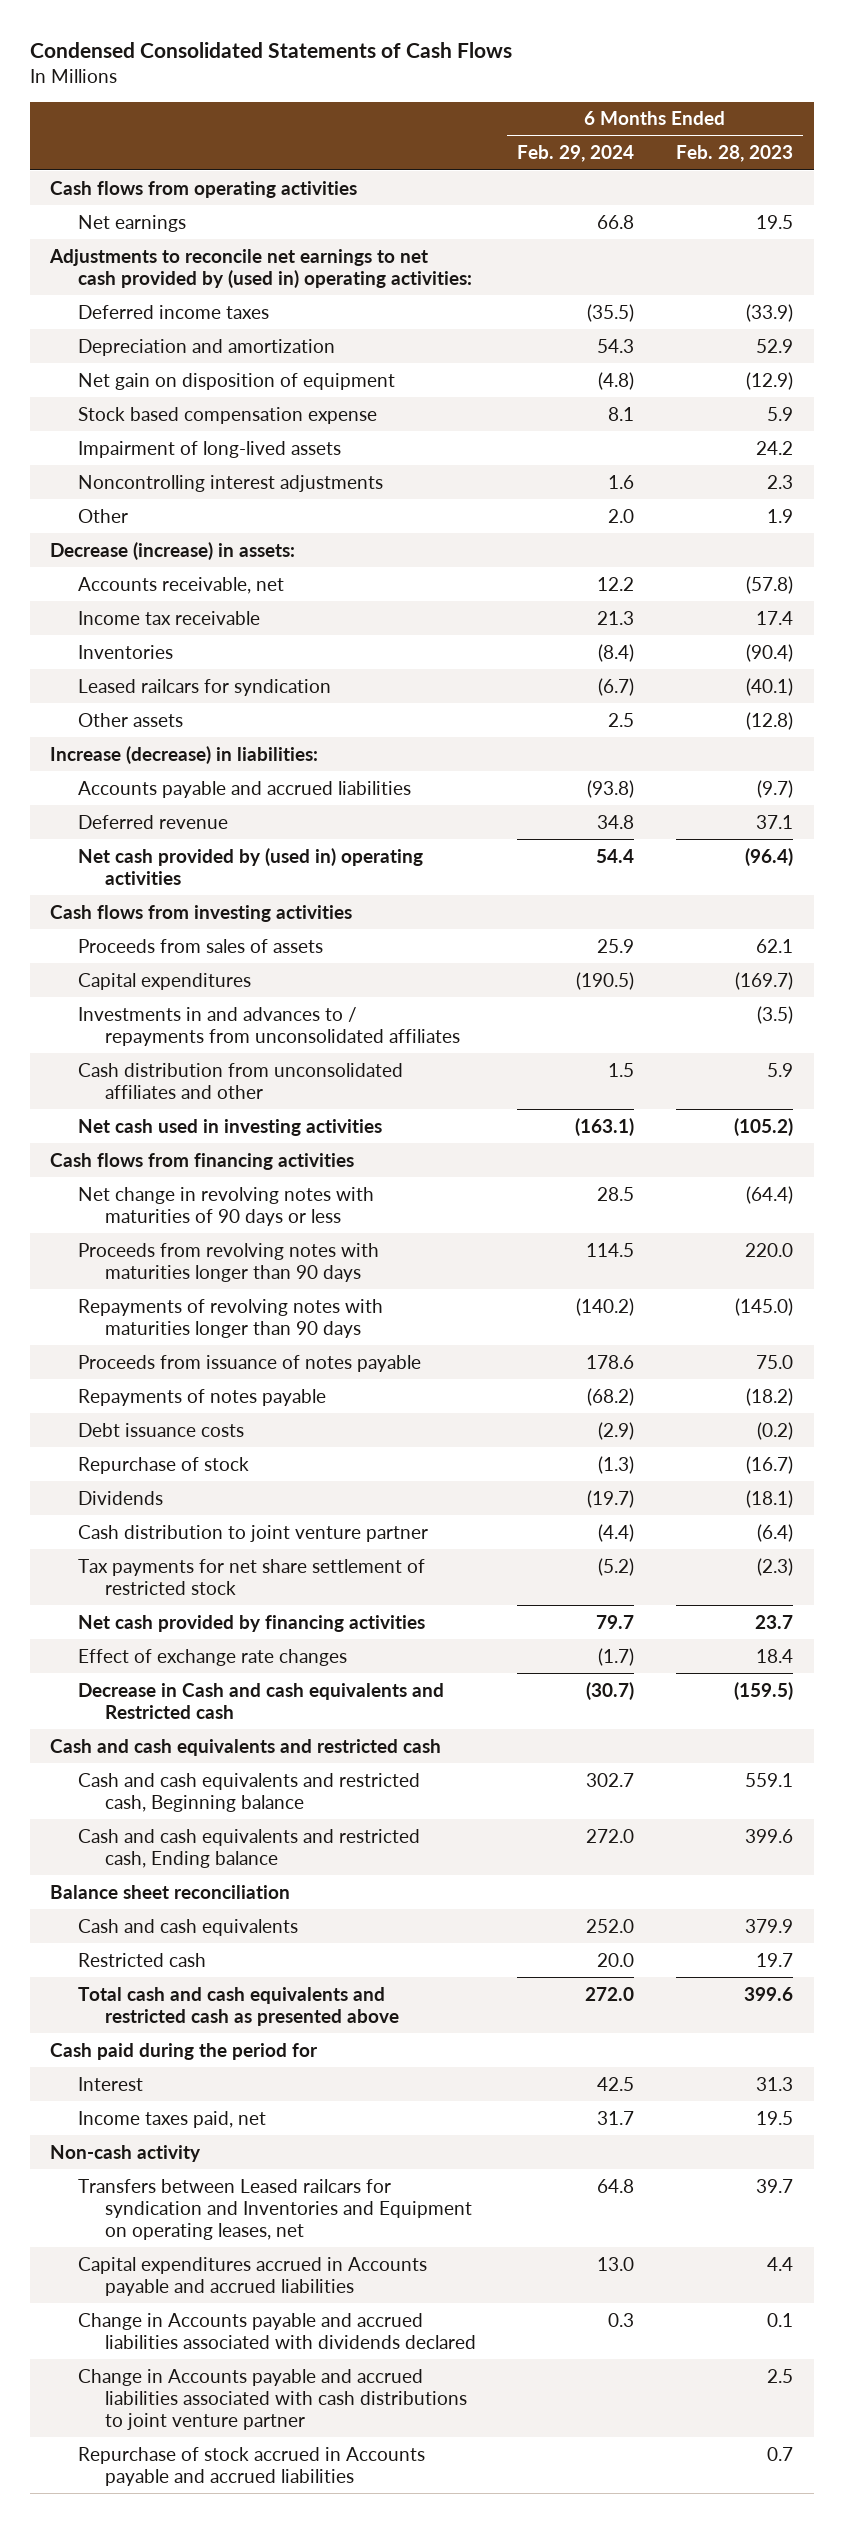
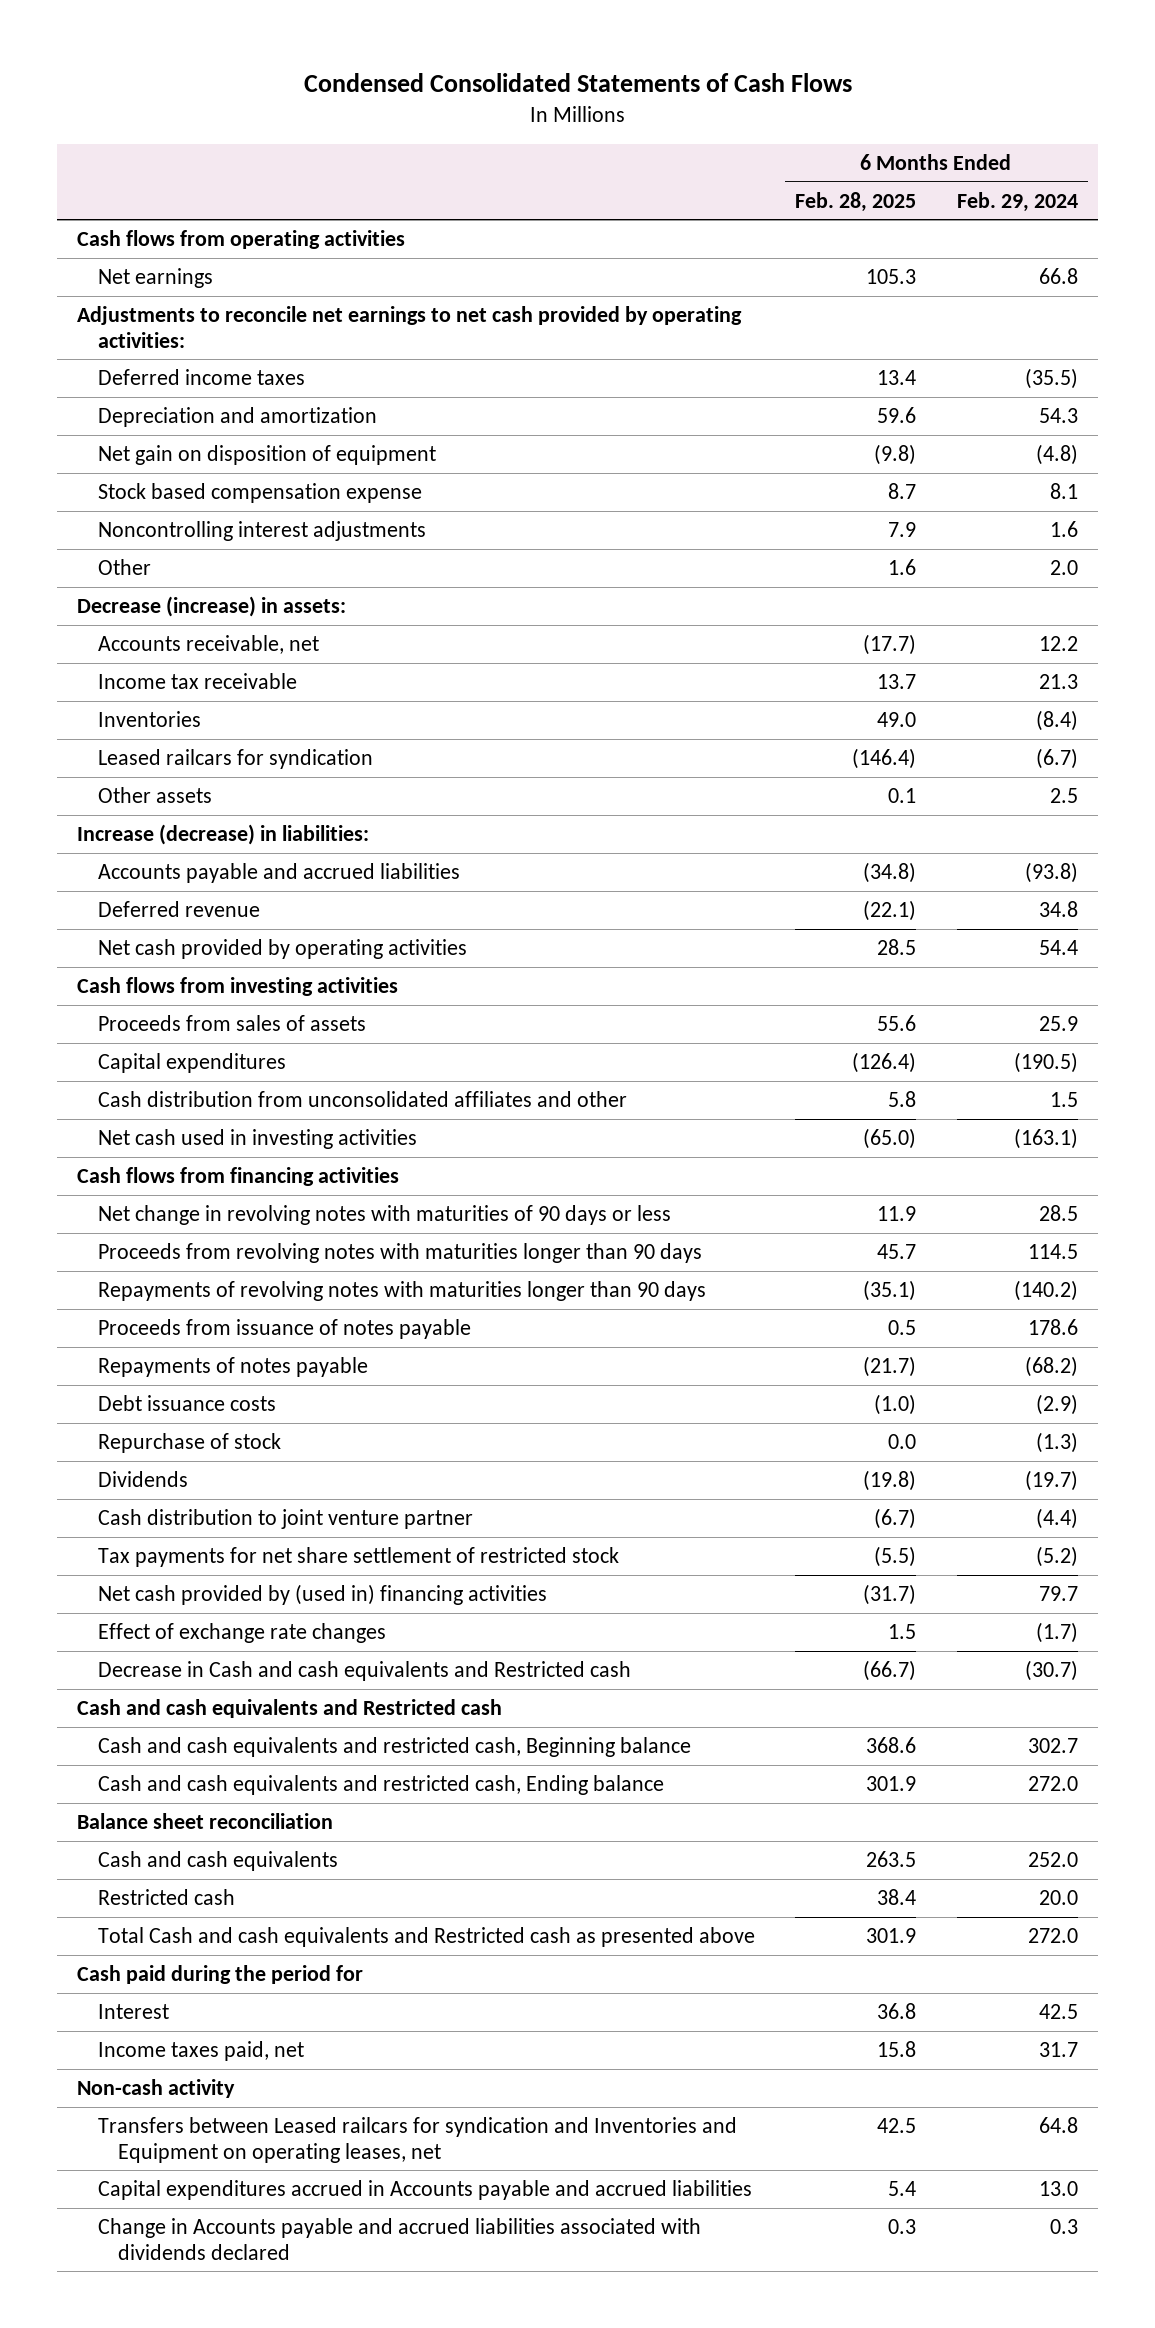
[676,145,794,163] Feb. 28, 2023 -> none
none -> [795,191,917,212] Feb. 28, 2025
[49,248,472,288] Adjustments to reconcile net earnings to net cash provided by (used in) operating activities: -> [77,306,743,348] Adjustments to reconcile net earnings to net cash provided by operating activities:
[77,440,341,458] Impairment of long-lived assets -> none
[77,847,423,885] Net cash provided by (used in) operating activities -> [97,939,467,960] Net cash provided by operating activities
[77,1006,460,1046] Investments in and advances to / repayments from unconsolidated affiliates -> none
[77,1614,425,1632] Net cash provided by financing activities -> [97,1584,547,1606] Net cash provided by (used in) financing activities
[50,1738,442,1756] Cash and cash equivalents and restricted cash -> [77,1699,503,1719] Cash and cash equivalents and Restricted cash
[77,1986,399,2026] Total cash and cash equivalents and restricted cash as presented above -> [97,1927,755,1948] Total Cash and cash equivalents and Restricted cash as presented above
[77,2368,467,2431] Change in Accounts payable and accrued liabilities associated with cash distributions to joint venture partner -> none
[77,2446,425,2486] Repurchase of stock accrued in Accounts payable and accrued liabilities -> none

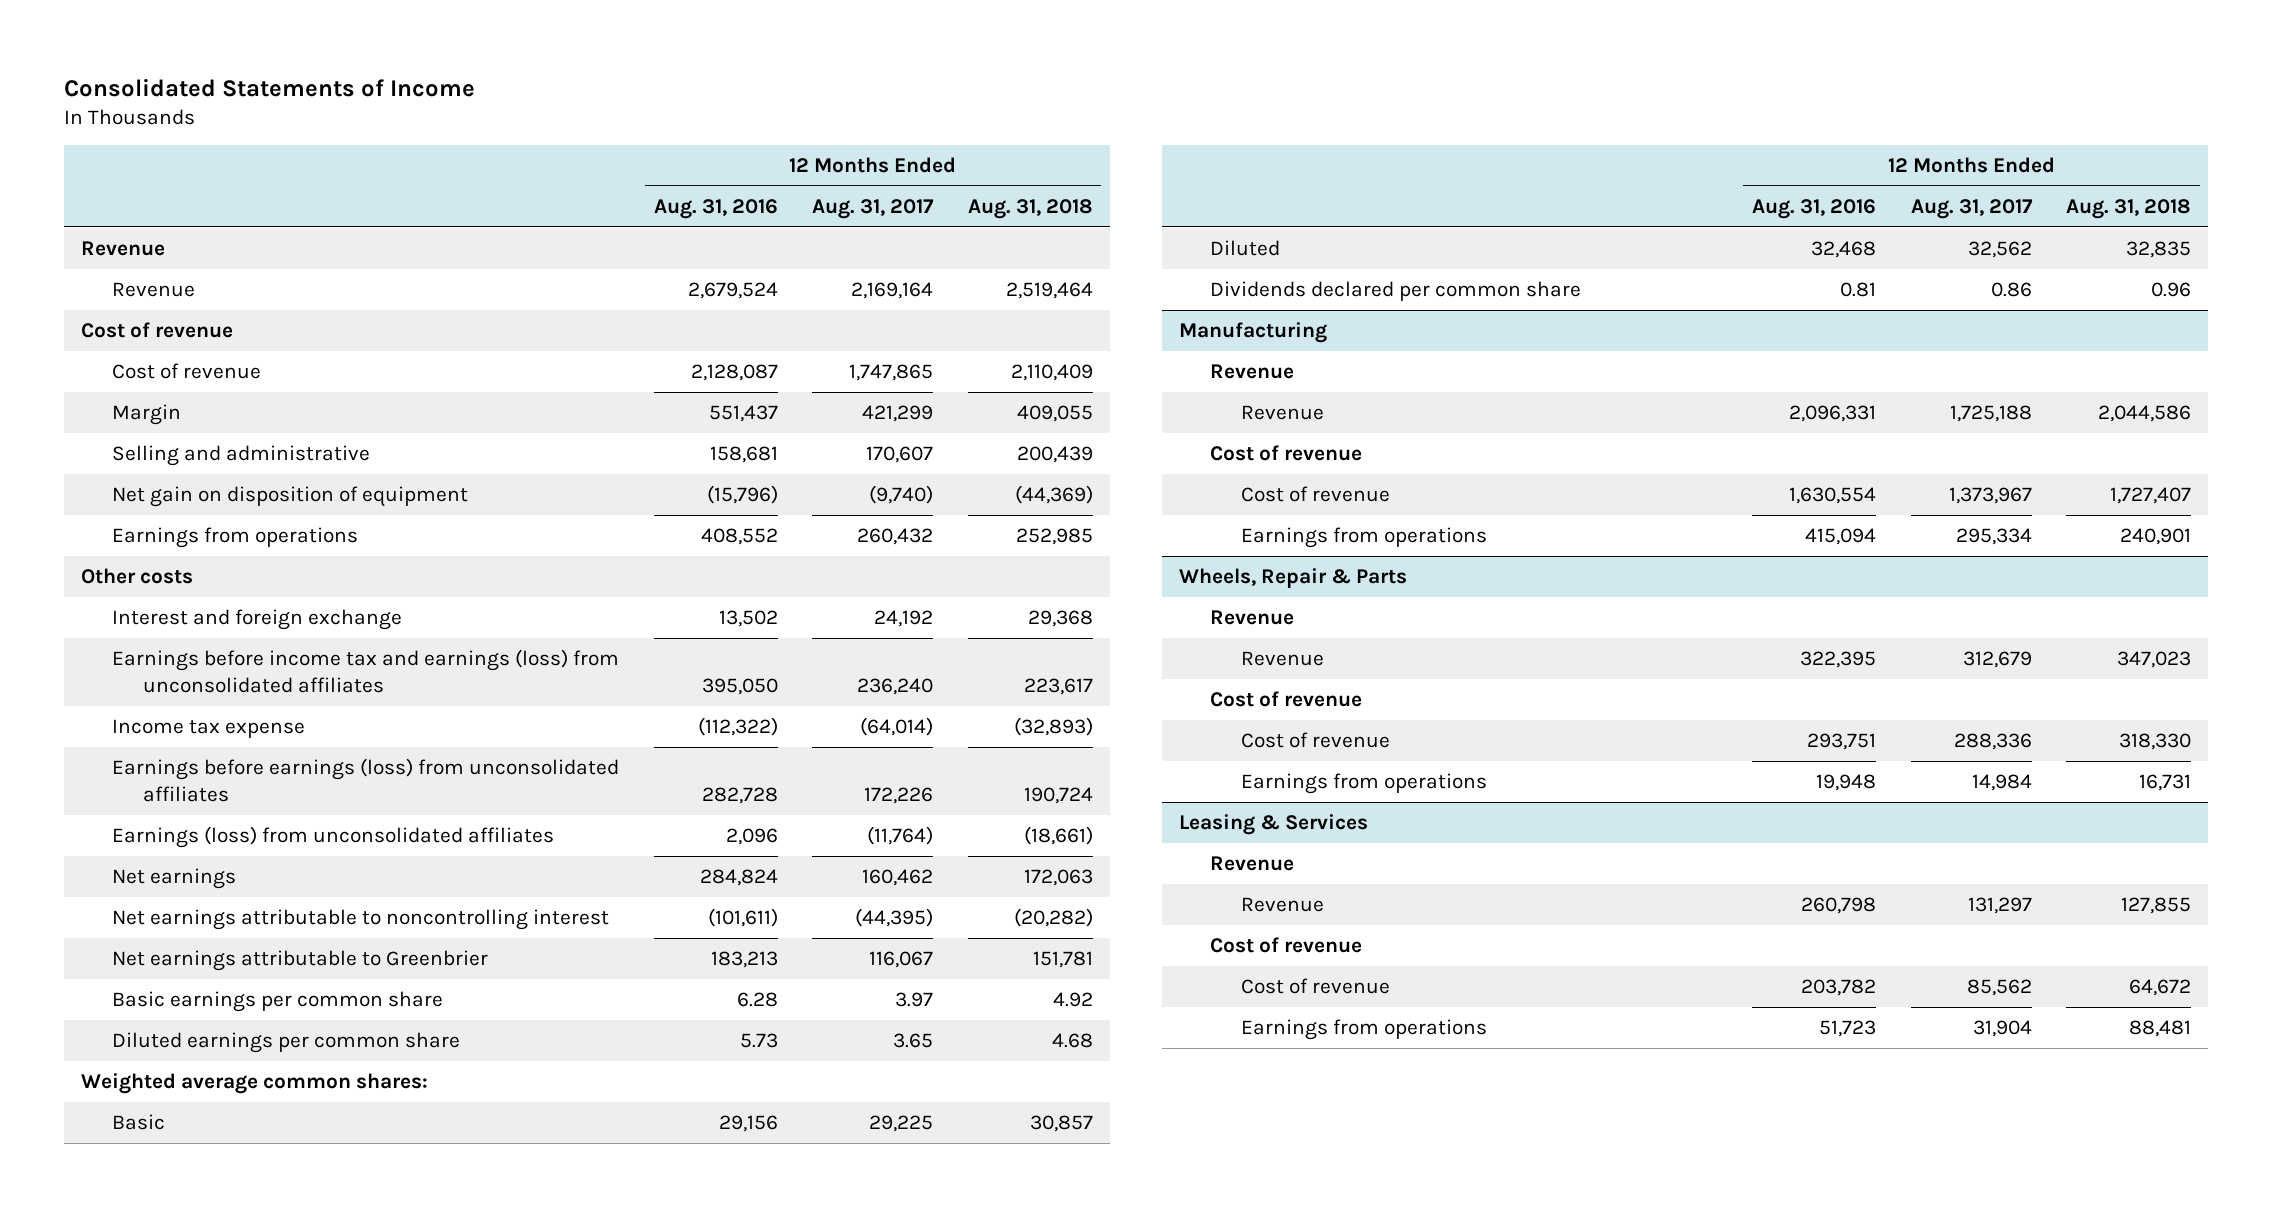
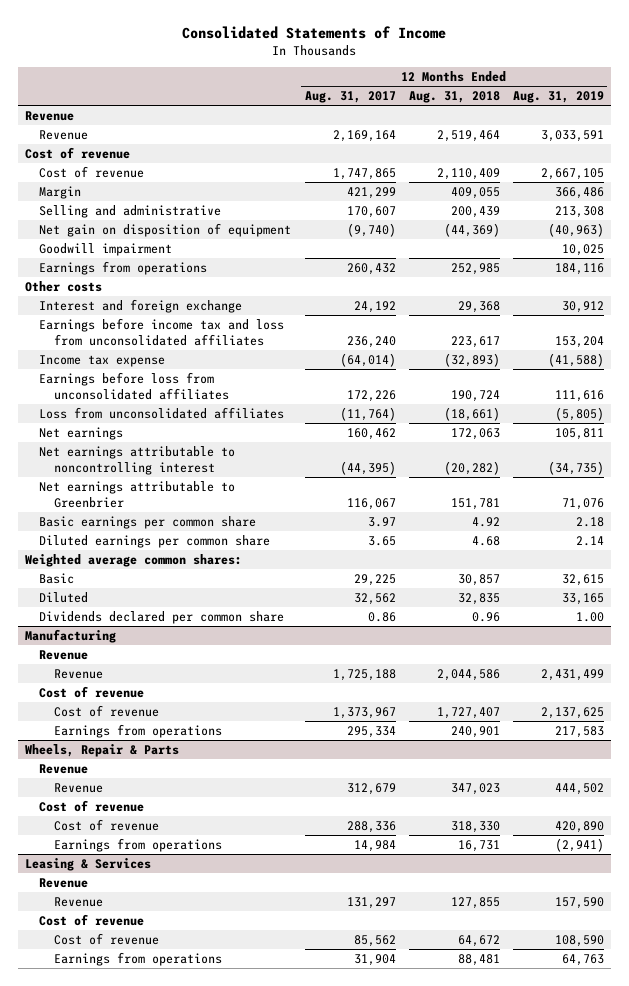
[653,199,778,220] Aug. 31, 2016 -> none
none -> [512,91,604,104] Aug. 31, 2019
none -> [39,242,173,256] Goodwill impairment
[111,649,619,694] Earnings before income tax and earnings (loss) from unconsolidated affiliates -> [39,317,285,346] Earnings before income tax and loss from unconsolidated affiliates
[111,758,619,803] Earnings before earnings (loss) from unconsolidated affiliates -> [39,371,229,400] Earnings before loss from unconsolidated affiliates
[111,826,554,849] Earnings (loss) from unconsolidated affiliates -> [39,406,285,419] Loss from unconsolidated affiliates

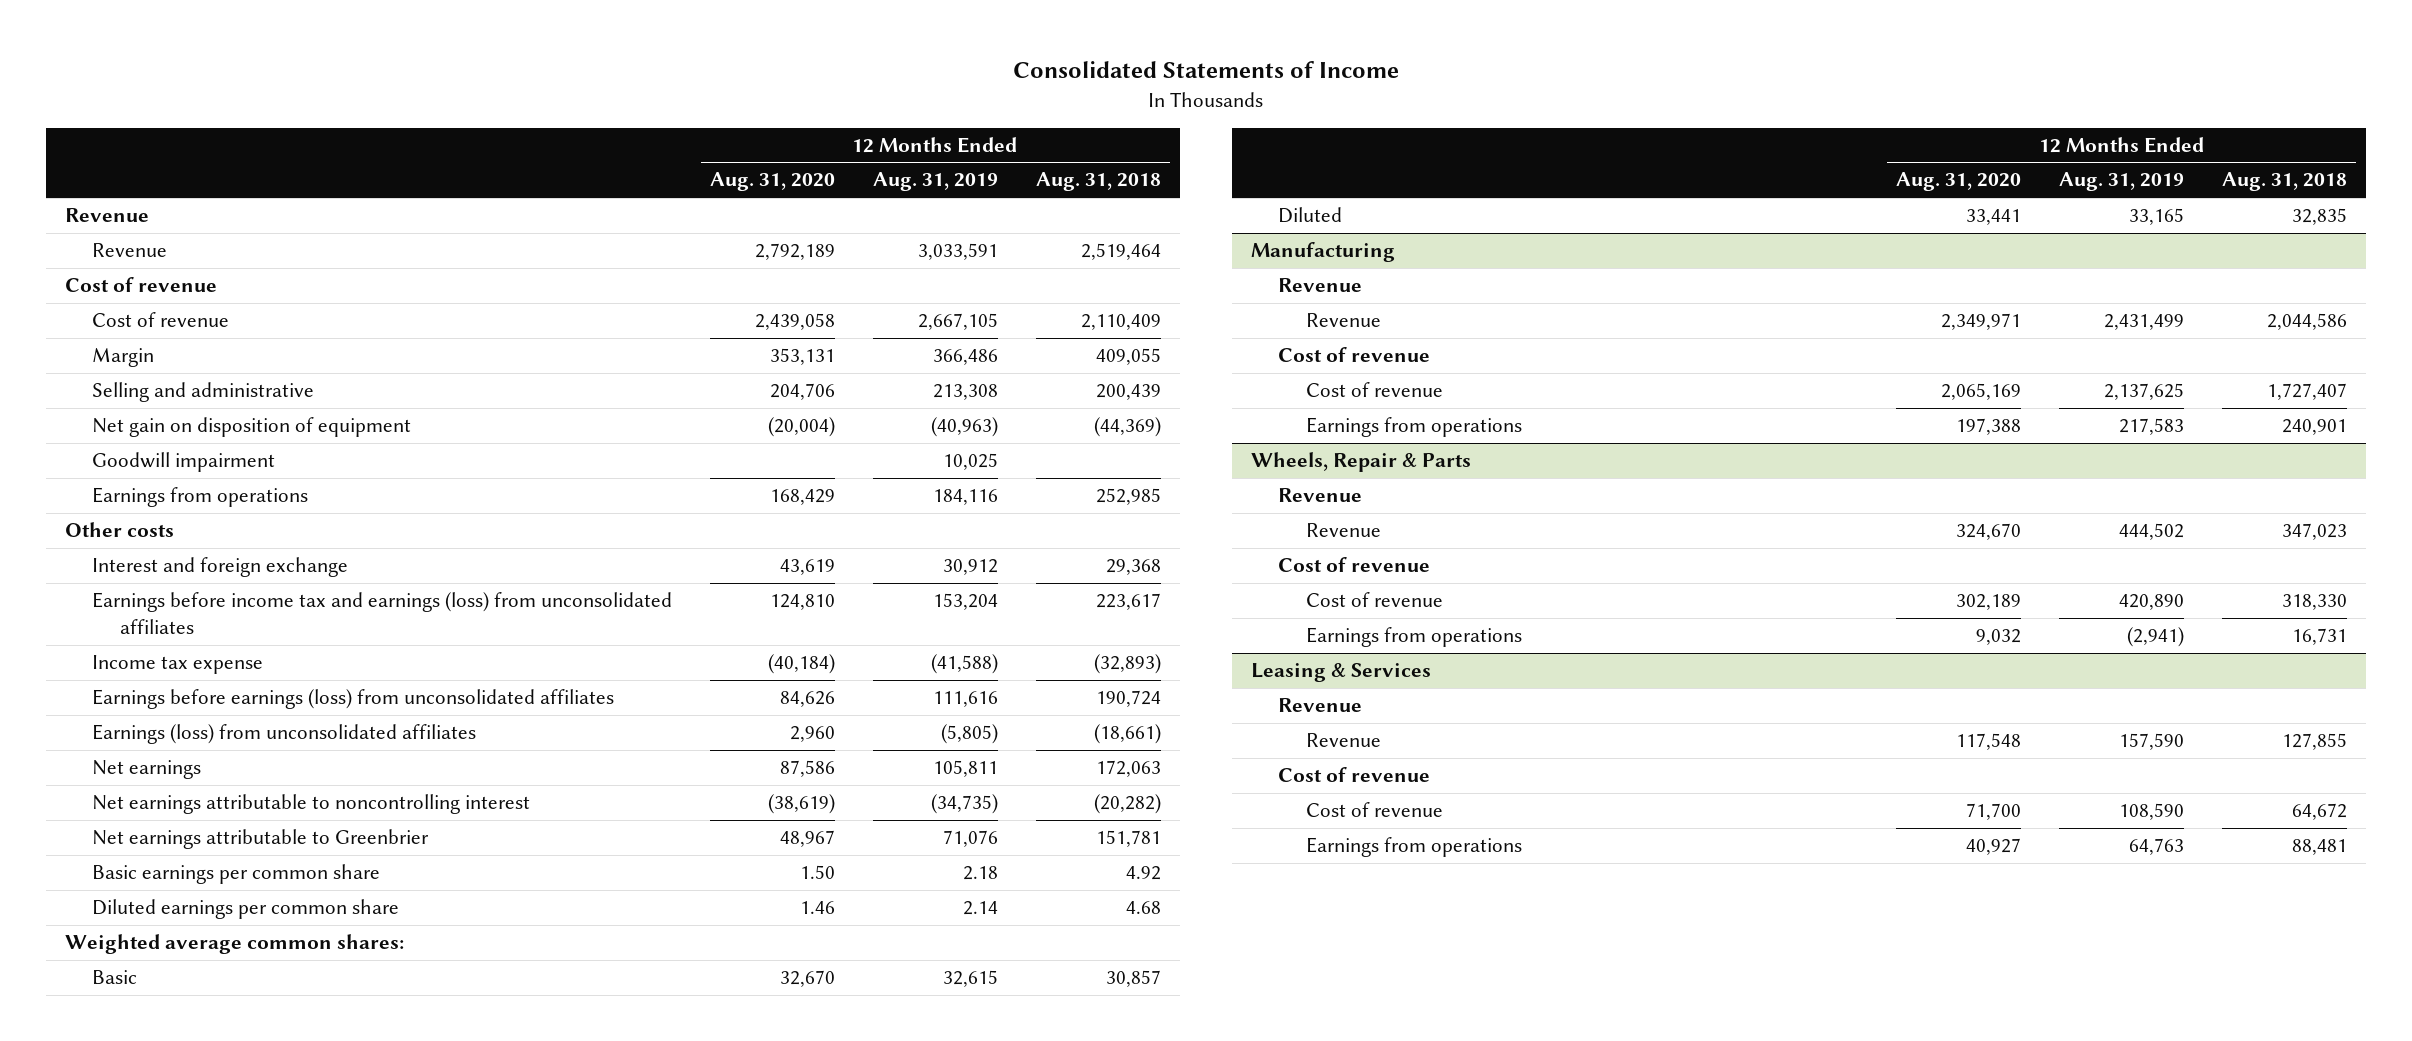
[304,91,396,104] Aug. 31, 2017 -> none
none -> [710,172,836,192] Aug. 31, 2020
[39,317,285,346] Earnings before income tax and loss from unconsolidated affiliates -> [92,592,673,635] Earnings before income tax and earnings (loss) from unconsolidated affiliates
[39,371,229,400] Earnings before loss from unconsolidated affiliates -> [92,689,615,710] Earnings before earnings (loss) from unconsolidated affiliates
[39,406,285,419] Loss from unconsolidated affiliates -> [92,724,477,745] Earnings (loss) from unconsolidated affiliates
[39,610,285,624] Dividends declared per common share -> none

